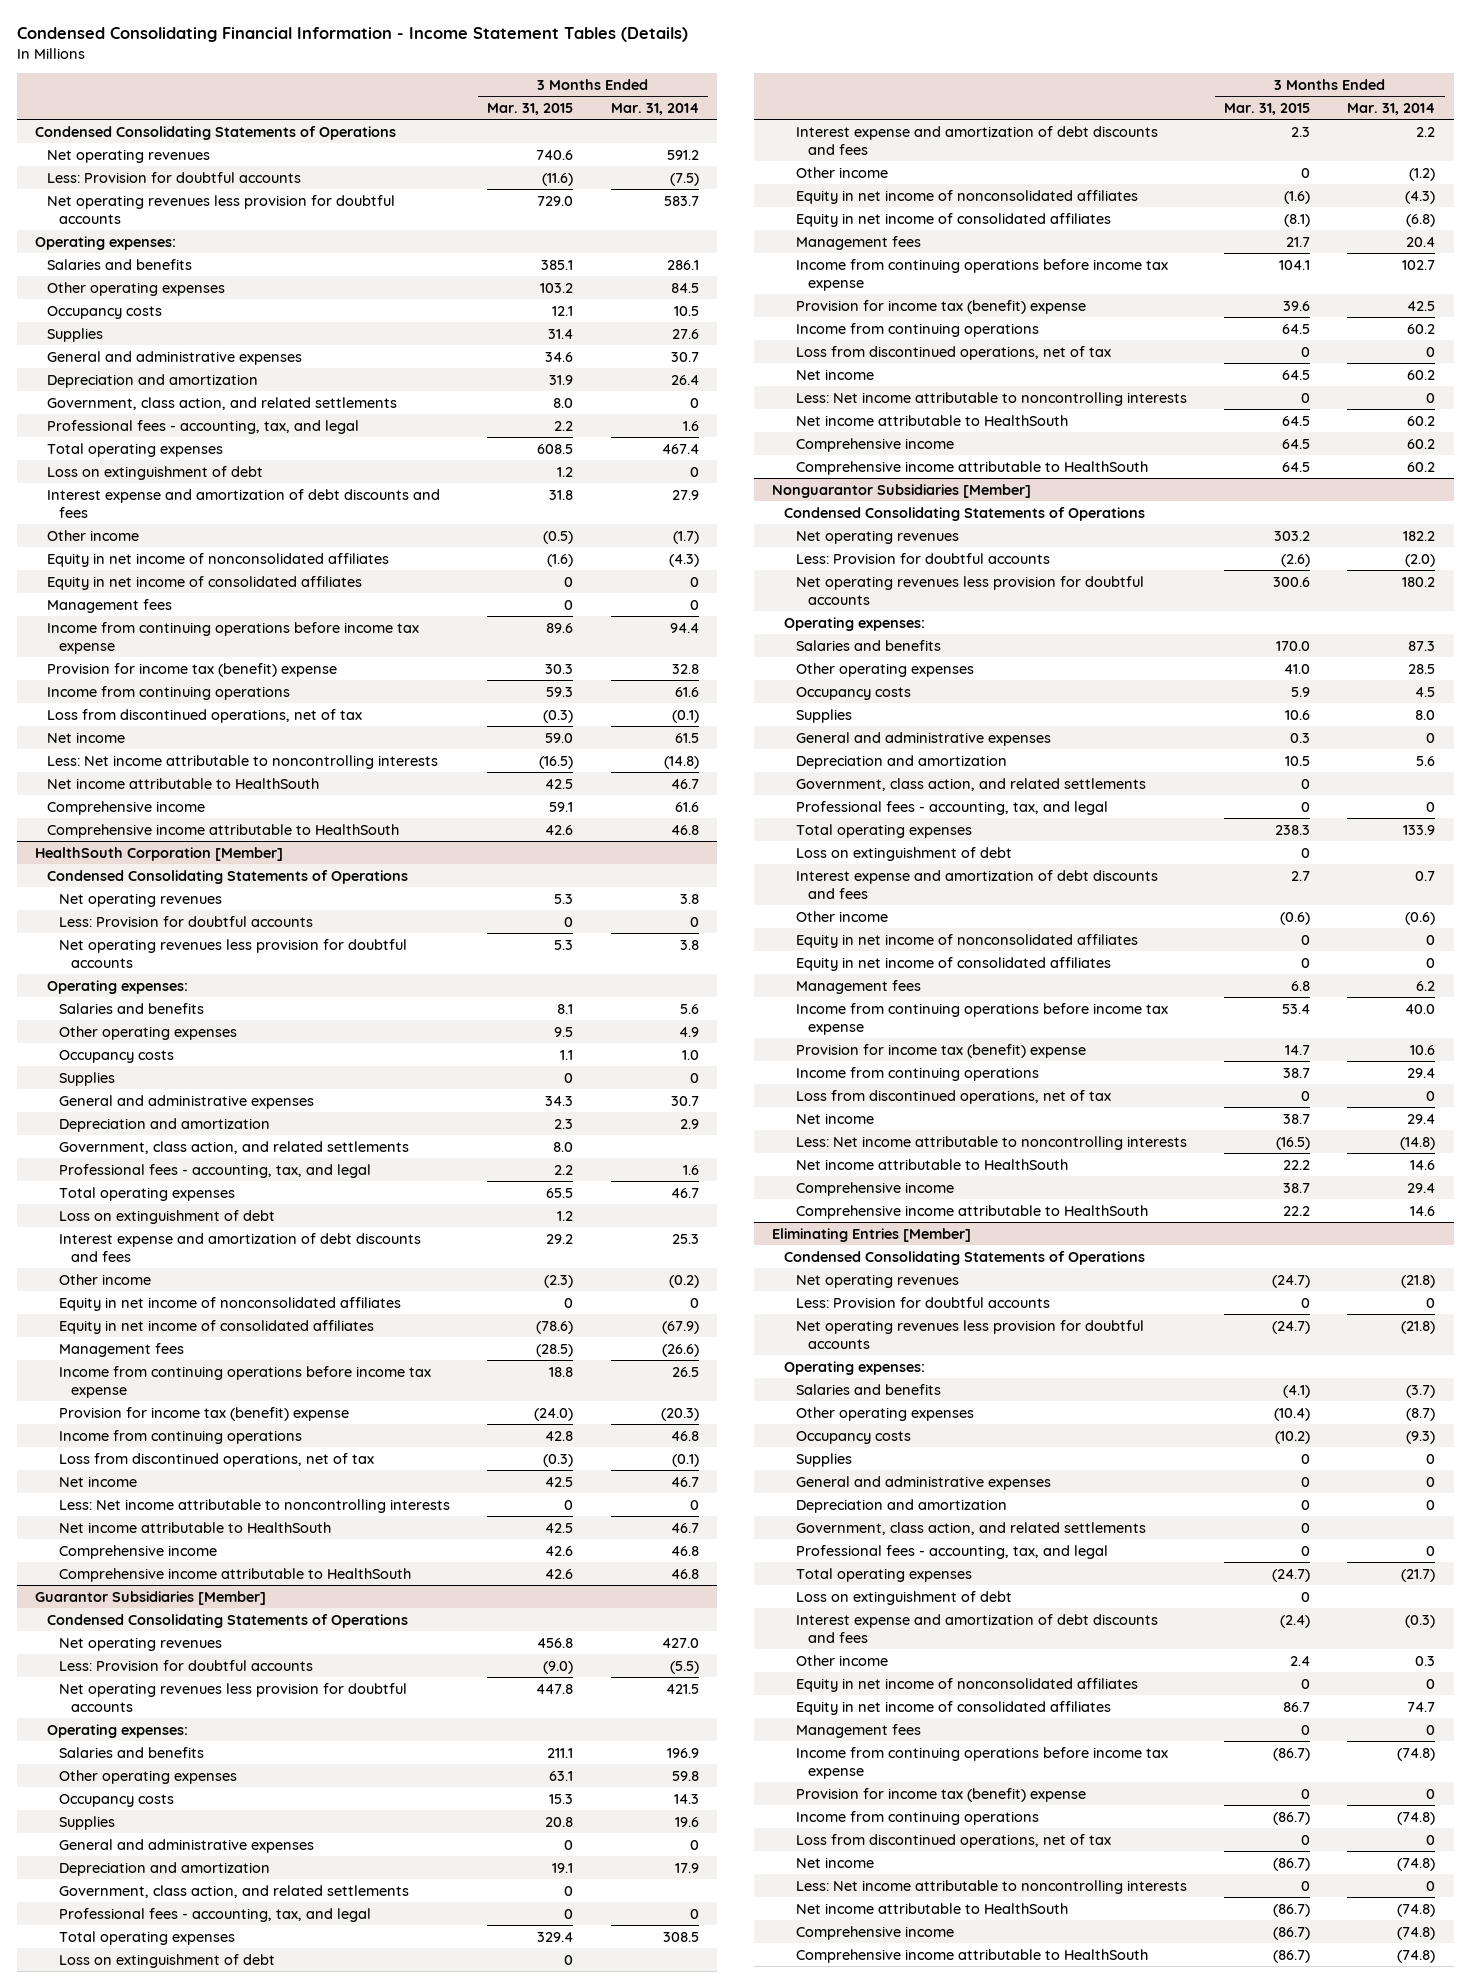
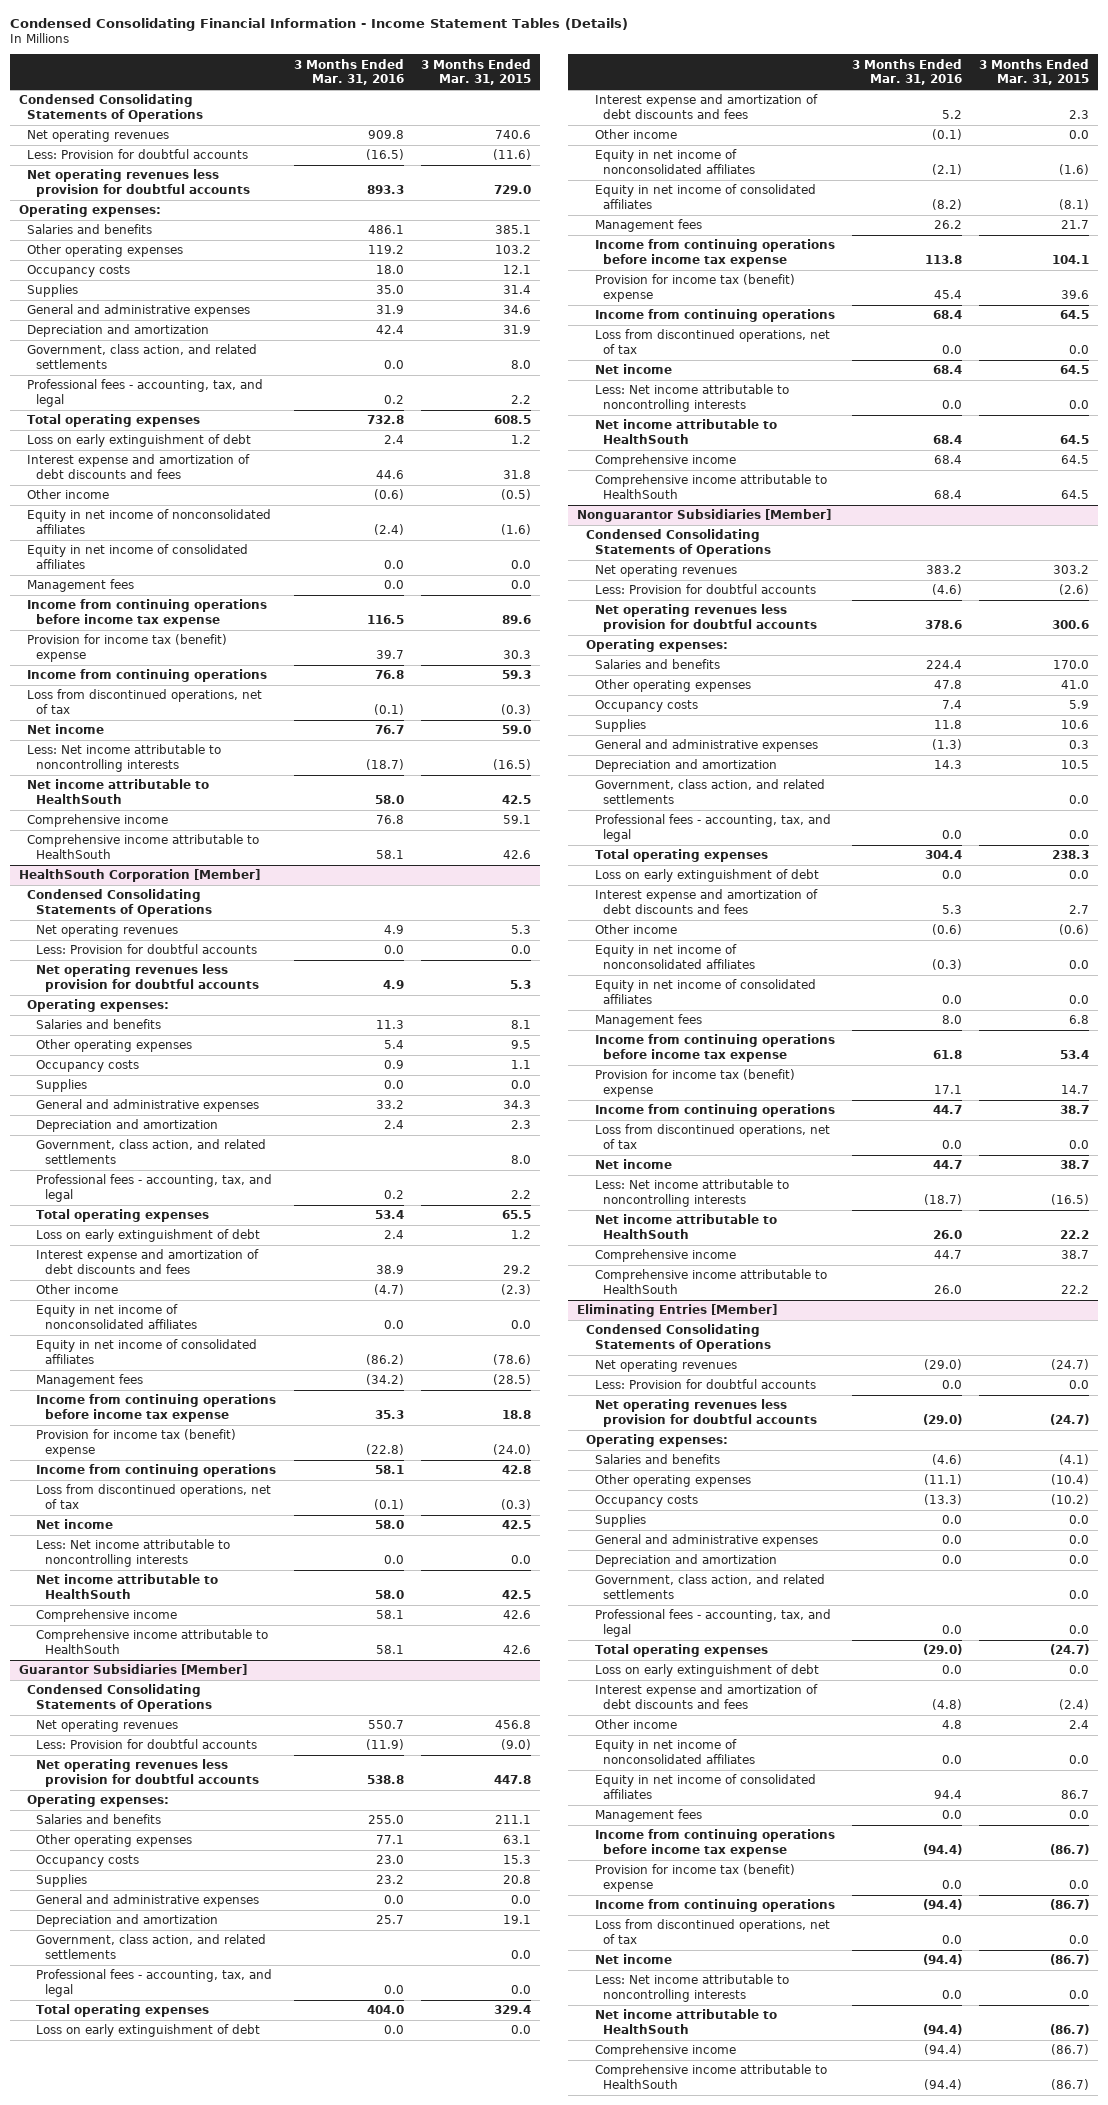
[610,102,699,115] Mar. 31, 2014 -> none
none -> [293,58,404,86] 3 Months Ended Mar. 31, 2016
[47,465,264,480] Loss on extinguishment of debt -> [27,434,252,448] Loss on early extinguishment of debt
[564,576,574,587] 0 -> [511,559,532,569] 0.0
[564,599,574,610] 0 -> [511,580,532,590] 0.0
[564,916,574,927] 0 -> [511,945,532,955] 0.0
[564,1072,574,1083] 0 -> [511,1080,532,1090] 0.0
[58,1209,275,1224] Loss on extinguishment of debt -> [36,1229,261,1243] Loss on early extinguishment of debt
[564,1297,574,1308] 0 -> [511,1319,532,1329] 0.0
[564,1499,574,1510] 0 -> [511,1554,532,1564] 0.0
[564,1839,574,1850] 0 -> [511,1895,532,1905] 0.0
[564,1885,574,1896] 0 -> [511,1949,532,1959] 0.0
[564,1908,574,1919] 0 -> [511,1984,532,1994] 0.0
[58,1953,275,1968] Loss on extinguishment of debt -> [36,2024,261,2038] Loss on early extinguishment of debt
[564,1954,574,1965] 0 -> [511,2025,532,2035] 0.0
[1301,167,1311,178] 0 -> [1069,130,1090,140] 0.0
[1301,346,1311,357] 0 -> [1069,344,1090,354] 0.0
[1301,392,1311,403] 0 -> [1069,399,1090,409] 0.0
[1301,778,1311,789] 0 -> [1069,794,1090,804] 0.0
[1301,801,1311,812] 0 -> [1069,829,1090,839] 0.0
[795,846,1012,861] Loss on extinguishment of debt -> [594,869,819,883] Loss on early extinguishment of debt
[1301,847,1311,858] 0 -> [1069,870,1090,880] 0.0
[1301,934,1311,945] 0 -> [1069,959,1090,969] 0.0
[1301,957,1311,968] 0 -> [1069,994,1090,1004] 0.0
[1301,1090,1311,1101] 0 -> [1069,1139,1090,1149] 0.0
[1301,1297,1311,1308] 0 -> [1069,1380,1090,1390] 0.0
[1301,1453,1311,1464] 0 -> [1069,1515,1090,1525] 0.0
[1301,1476,1311,1487] 0 -> [1069,1535,1090,1545] 0.0
[1301,1499,1311,1510] 0 -> [1069,1555,1090,1565] 0.0
[1301,1522,1311,1533] 0 -> [1069,1589,1090,1599] 0.0
[1301,1545,1311,1556] 0 -> [1069,1624,1090,1634] 0.0
[795,1590,1012,1605] Loss on extinguishment of debt -> [594,1664,819,1678] Loss on early extinguishment of debt
[1301,1591,1311,1602] 0 -> [1069,1665,1090,1675] 0.0
[1301,1678,1311,1689] 0 -> [1069,1754,1090,1764] 0.0
[1301,1724,1311,1735] 0 -> [1069,1810,1090,1820] 0.0
[1301,1788,1311,1799] 0 -> [1069,1879,1090,1889] 0.0
[1301,1834,1311,1845] 0 -> [1069,1934,1090,1944] 0.0
[1301,1880,1311,1891] 0 -> [1069,1989,1090,1999] 0.0

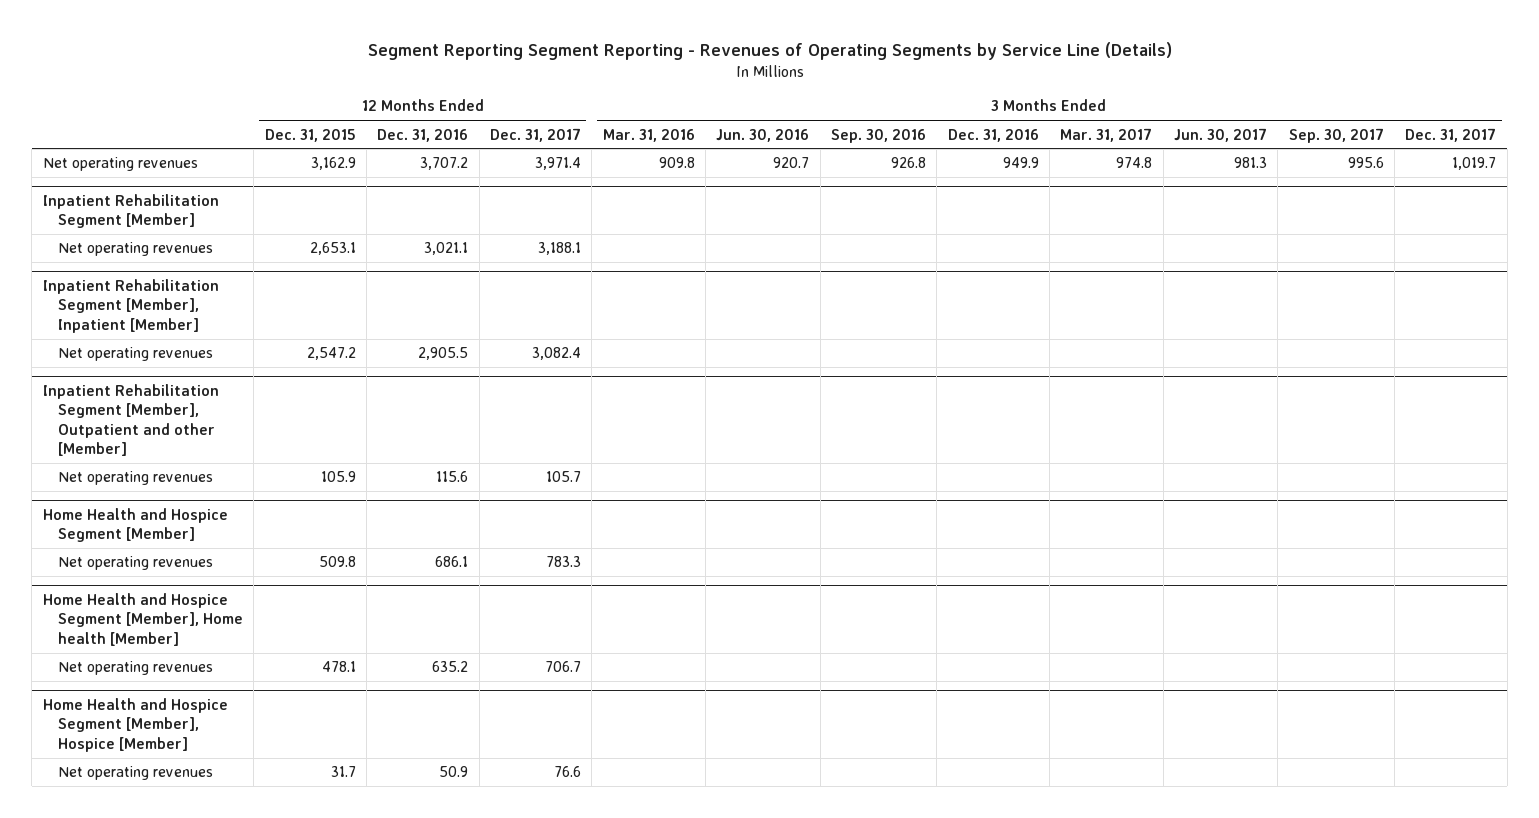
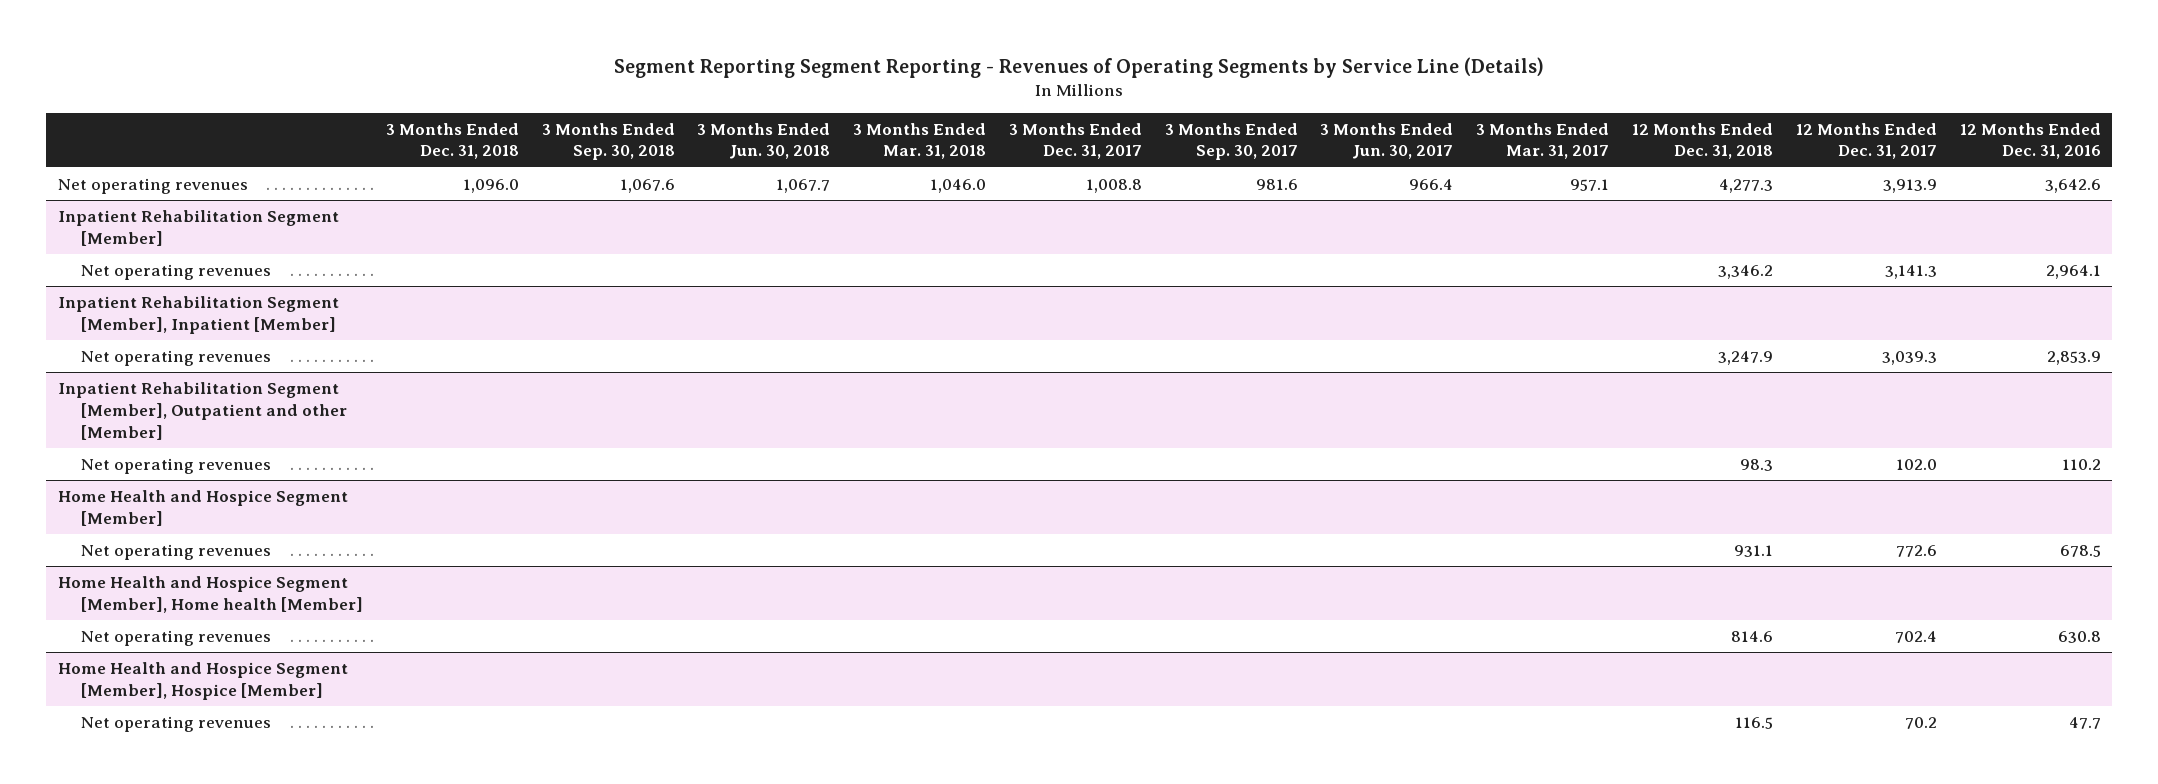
[264,128,356,142] Dec. 31, 2015 -> none
[602,128,695,142] Mar. 31, 2016 -> none
[716,128,810,142] Jun. 30, 2016 -> none
[830,128,926,143] Sep. 30, 2016 -> none
[947,128,1039,142] Dec. 31, 2016 -> none
none -> [385,122,519,160] 3 Months Ended Dec. 31, 2018
none -> [541,122,675,161] 3 Months Ended Sep. 30, 2018
none -> [697,122,831,160] 3 Months Ended Jun. 30, 2018
none -> [853,122,987,160] 3 Months Ended Mar. 31, 2018
none -> [1632,122,1774,160] 12 Months Ended Dec. 31, 2018
[420,157,469,171] 3,707.2 -> [2044,178,2101,193] 3,642.6
[535,157,582,171] 3,971.4 -> [1882,178,1937,193] 3,913.9
[1116,157,1153,169] 974.8 -> [1570,178,1610,191] 957.1
[1233,157,1267,169] 981.3 -> [1409,178,1454,190] 966.4
[1347,157,1384,169] 995.6 -> [1255,178,1298,190] 981.6
[1452,157,1497,171] 1,019.7 -> [1085,178,1142,193] 1,008.8
[424,242,469,256] 3,021.1 -> [2045,264,2101,279] 2,964.1
[538,242,582,256] 3,188.1 -> [1884,264,1937,279] 3,141.3
[418,347,469,361] 2,905.5 -> [2046,350,2101,365] 2,853.9
[532,347,582,361] 3,082.4 -> [1881,350,1937,365] 3,039.3
[436,471,469,483] 115.6 -> [2061,458,2101,470] 110.2
[546,471,582,483] 105.7 -> [1895,458,1937,470] 102.0
[435,556,469,568] 686.1 -> [2059,544,2101,557] 678.5
[546,556,582,568] 783.3 -> [1895,544,1937,557] 772.6
[432,661,469,673] 635.2 -> [2057,630,2101,643] 630.8
[545,661,582,673] 706.7 -> [1894,630,1937,643] 702.4
[439,766,469,778] 50.9 -> [2068,716,2101,729] 47.7
[554,766,582,778] 76.6 -> [1904,716,1937,729] 70.2

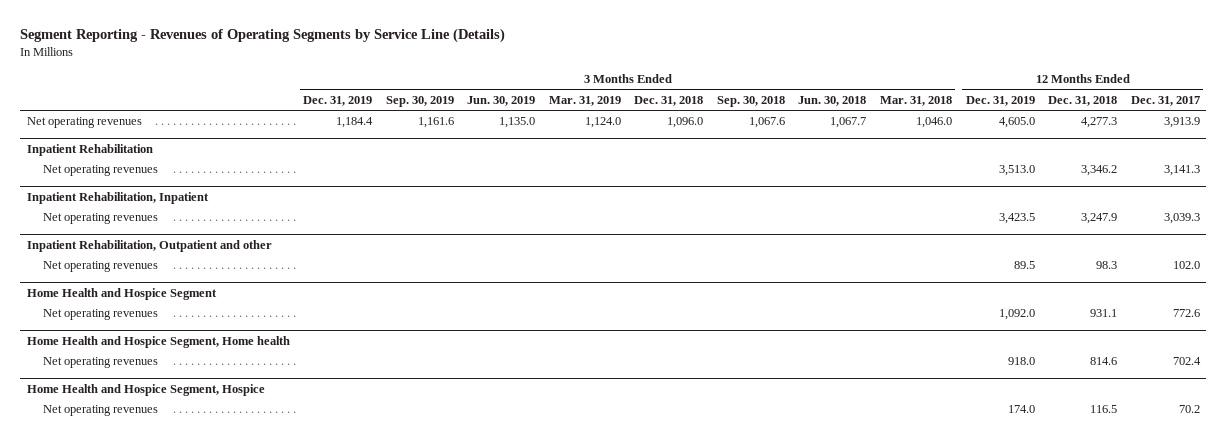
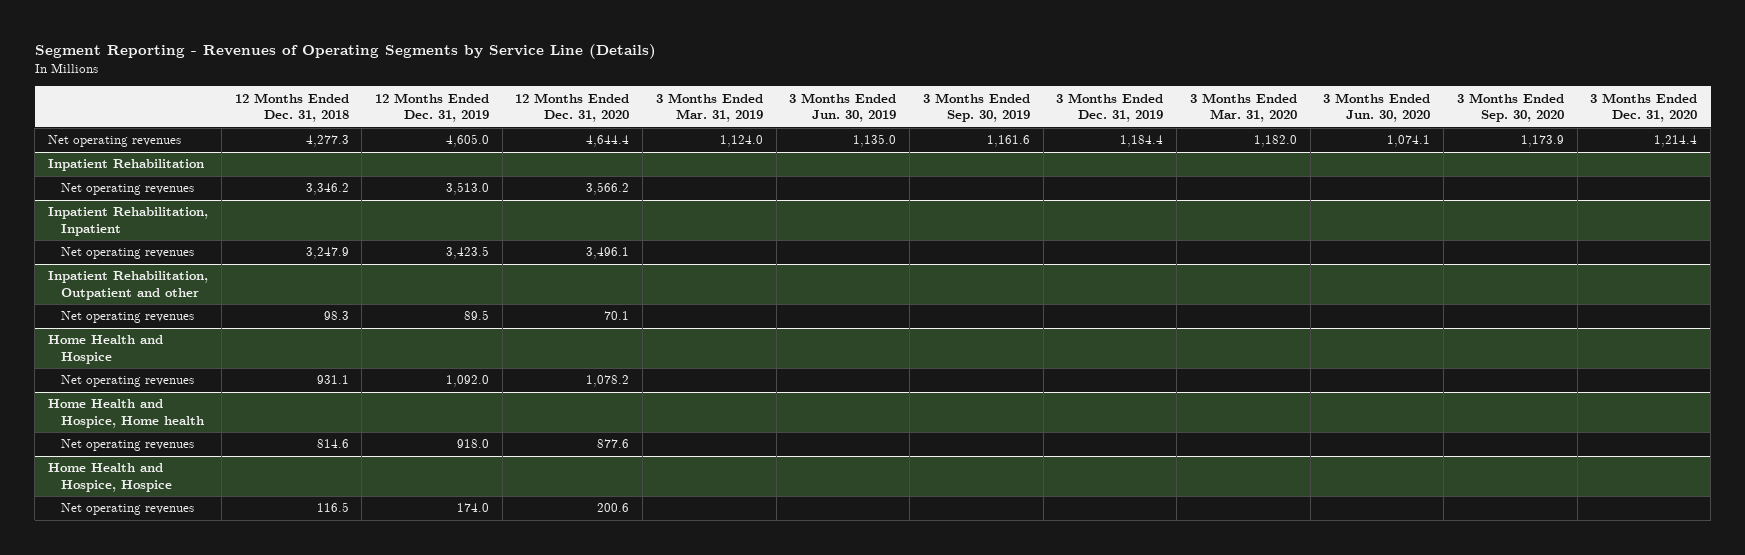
[634,95,704,106] Dec. 31, 2018 -> none
[716,95,785,107] Sep. 30, 2018 -> none
[798,95,867,106] Jun. 30, 2018 -> none
[880,95,953,106] Mar. 31, 2018 -> none
[1130,95,1200,106] Dec. 31, 2017 -> none
none -> [515,92,630,123] 12 Months Ended Dec. 31, 2020
none -> [1189,92,1297,123] 3 Months Ended Mar. 31, 2020
none -> [1323,92,1431,123] 3 Months Ended Jun. 30, 2020
none -> [1456,92,1564,123] 3 Months Ended Sep. 30, 2020
none -> [1590,92,1698,123] 3 Months Ended Dec. 31, 2020
[26,287,217,300] Home Health and Hospice Segment -> [48,335,164,365] Home Health and Hospice
[26,335,290,348] Home Health and Hospice Segment, Home health -> [48,399,204,429] Home Health and Hospice, Home health
[26,383,265,396] Home Health and Hospice Segment, Hospice -> [48,463,172,493] Home Health and Hospice, Hospice

